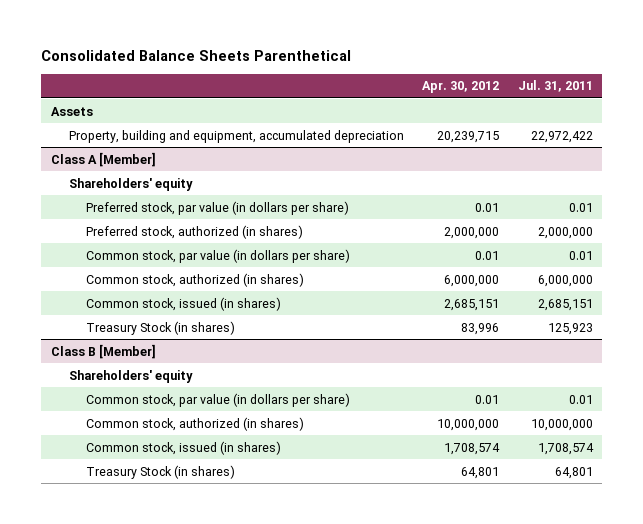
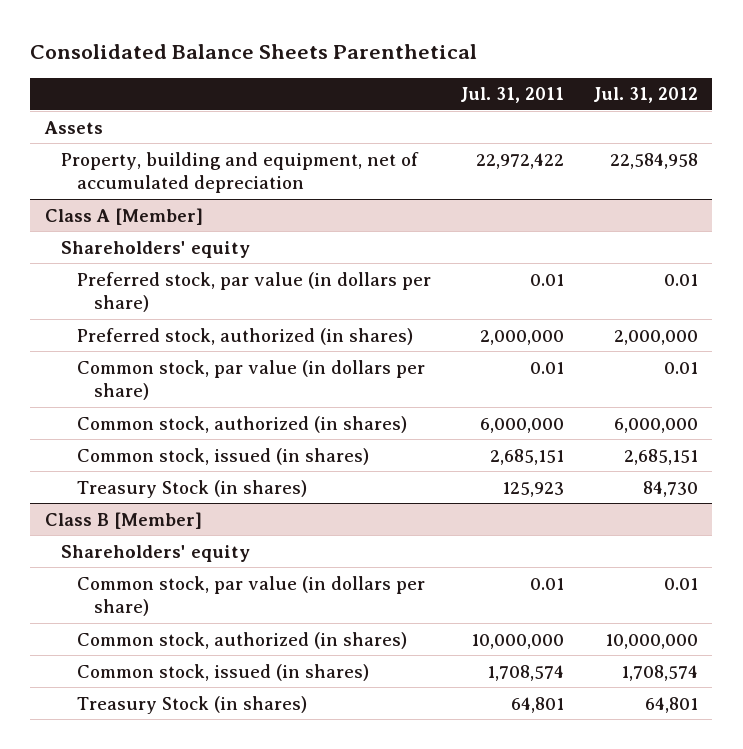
[422,81,500,94] Apr. 30, 2012 -> none
none -> [593,87,699,104] Jul. 31, 2012
[68,129,404,143] Property, building and equipment, accumulated depreciation -> [61,151,420,193] Property, building and equipment, net of accumulated depreciation

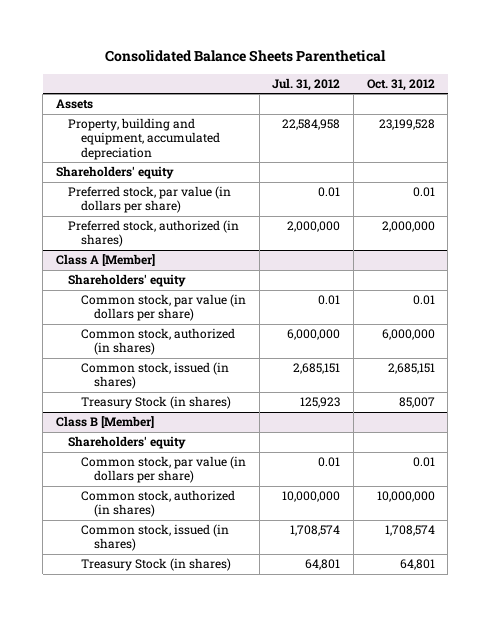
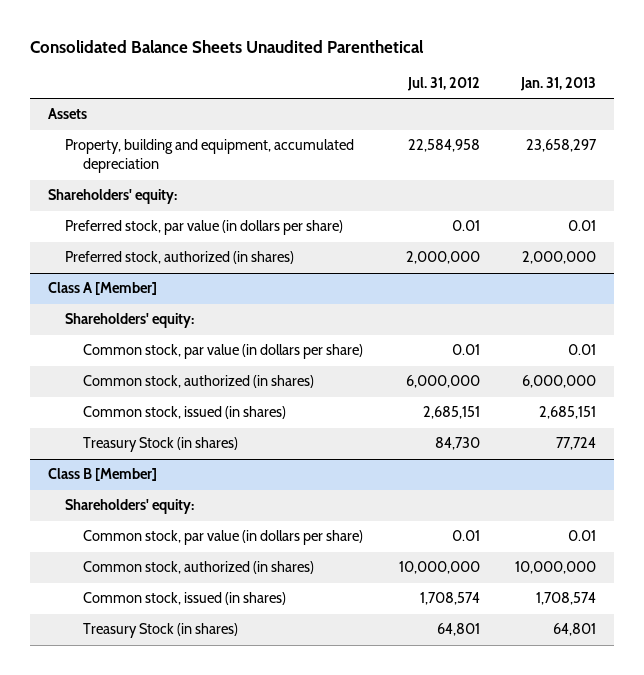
[105,50,387,63] Consolidated Balance Sheets Parenthetical -> [29,39,424,53] Consolidated Balance Sheets Unaudited Parenthetical
[366,78,435,91] Oct. 31, 2012 -> none
none -> [519,76,596,91] Jan. 31, 2013
[55,166,174,180] Shareholders' equity -> [47,189,177,205] Shareholders' equity:
[68,274,187,288] Shareholders' equity -> [65,313,195,329] Shareholders' equity:
[300,397,341,409] 125,923 -> [434,437,480,451] 84,730
[68,436,187,450] Shareholders' equity -> [65,499,195,515] Shareholders' equity:

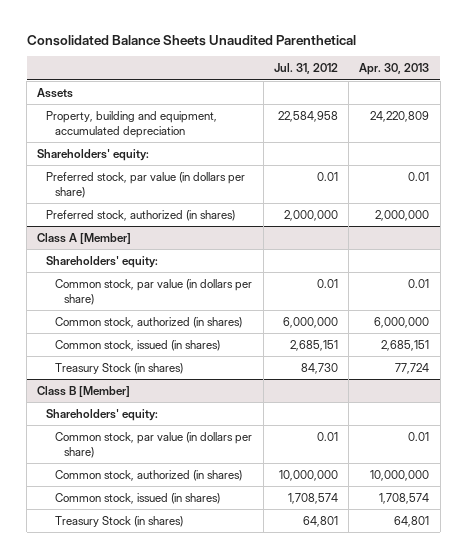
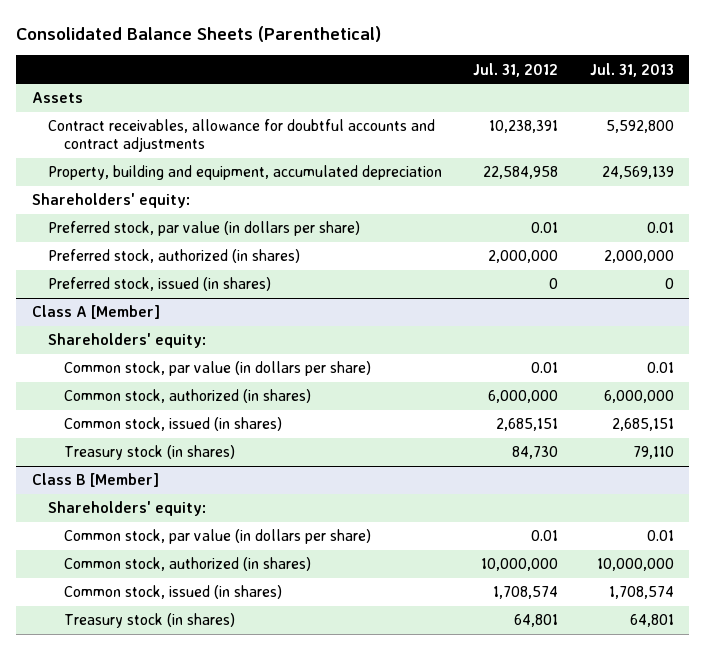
[26,34,356,46] Consolidated Balance Sheets Unaudited Parenthetical -> [15,25,381,42] Consolidated Balance Sheets (Parenthetical)
[359,63,430,76] Apr. 30, 2013 -> none
none -> [589,62,674,77] Jul. 31, 2013
none -> [47,119,435,153] Contract receivables, allowance for doubtful accounts and contract adjustments
none -> [47,277,271,292] Preferred stock, issued (in shares)
[55,362,184,374] Treasury Stock (in shares) -> [63,445,235,461] Treasury stock (in shares)
[55,515,184,527] Treasury Stock (in shares) -> [63,613,235,629] Treasury stock (in shares)

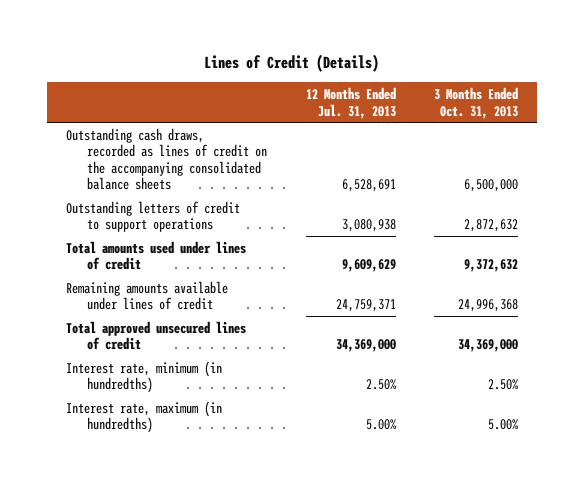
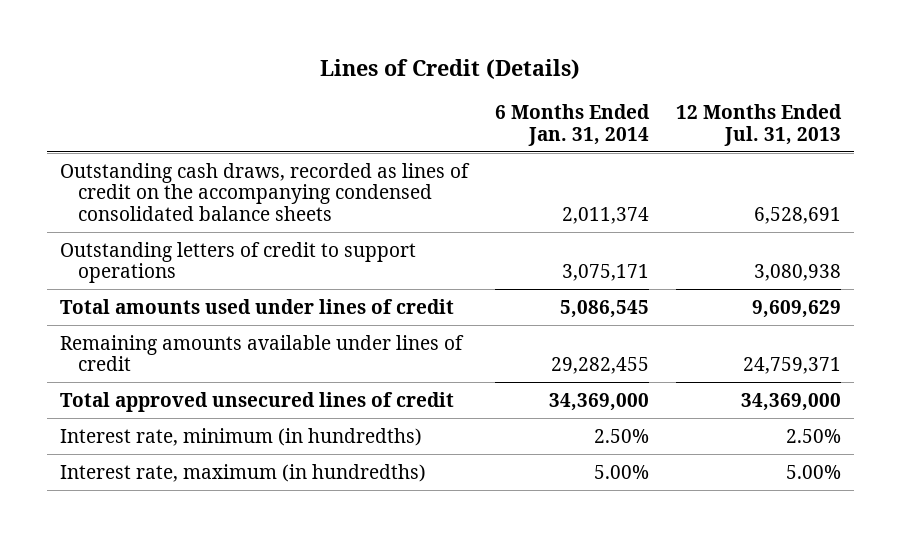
[434,87,519,119] 3 Months Ended Oct. 31, 2013 -> none
none -> [494,104,650,146] 6 Months Ended Jan. 31, 2014
[65,127,268,191] Outstanding cash draws, recorded as lines of credit on the accompanying consolidated balance sheets -> [59,162,470,221] Outstanding cash draws, recorded as lines of credit on the accompanying condensed consolidated balance sheets

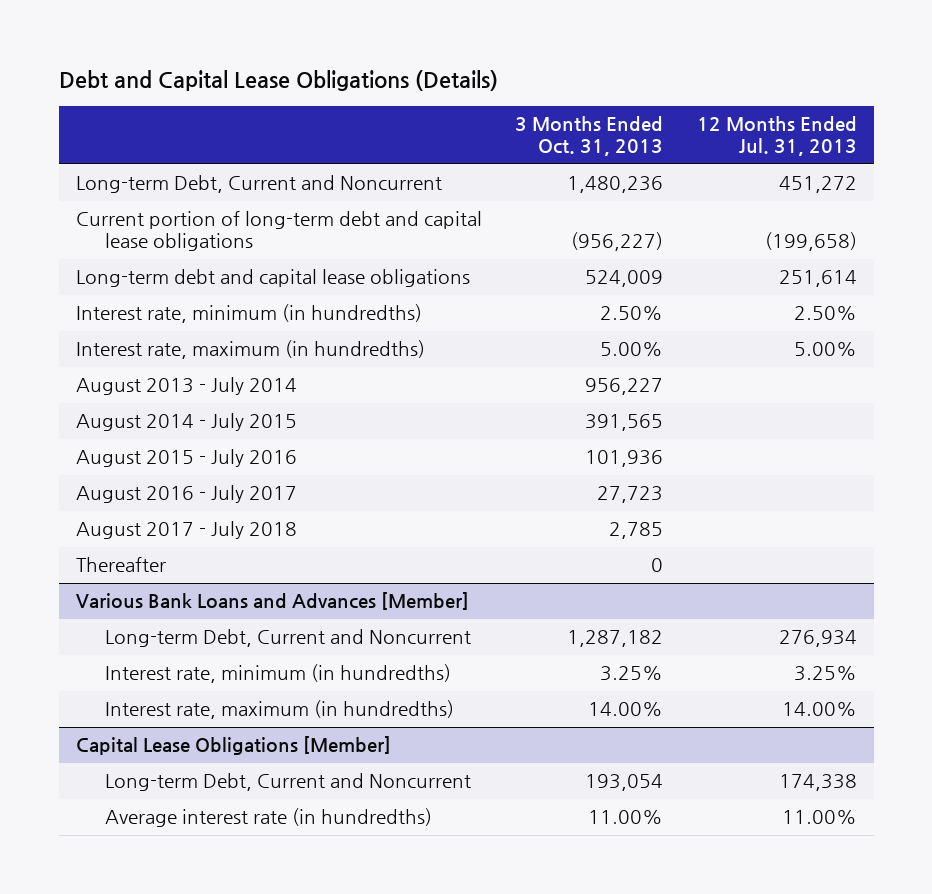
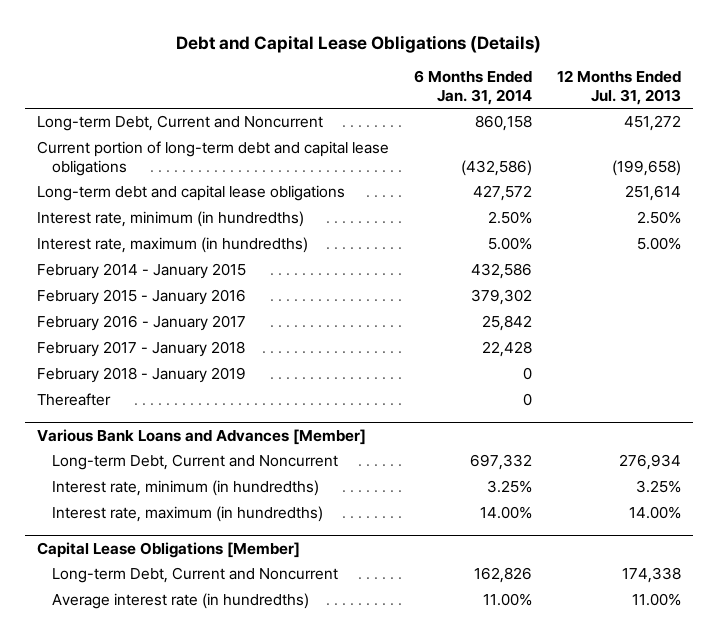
[515,116,664,157] 3 Months Ended Oct. 31, 2013 -> none
none -> [413,70,532,105] 6 Months Ended Jan. 31, 2014
[75,377,297,396] August 2013 - July 2014 -> [37,263,247,280] February 2014 - January 2015
[75,413,297,432] August 2014 - July 2015 -> [37,289,247,306] February 2015 - January 2016
[75,449,297,468] August 2015 - July 2016 -> [37,315,247,332] February 2016 - January 2017
[75,485,297,504] August 2016 - July 2017 -> [37,341,246,358] February 2017 - January 2018
[75,521,297,540] August 2017 - July 2018 -> [37,367,247,384] February 2018 - January 2019

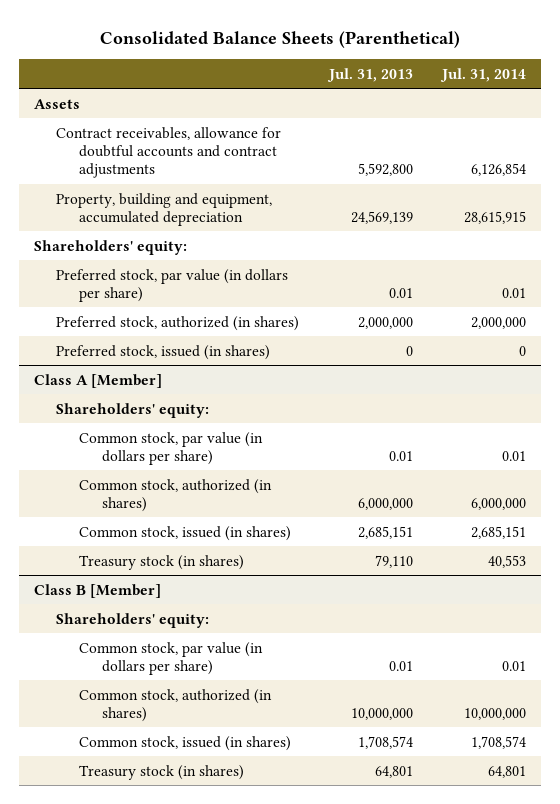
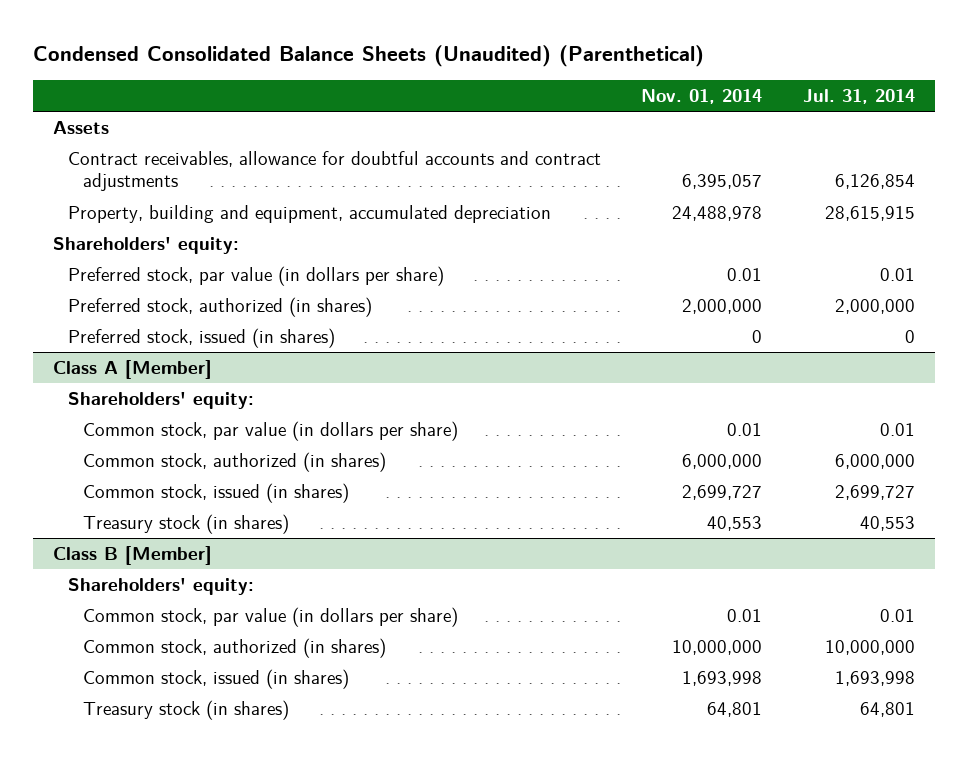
[99,30,460,48] Consolidated Balance Sheets (Parenthetical) -> [32,45,704,68] Condensed Consolidated Balance Sheets (Unaudited) (Parenthetical)
[326,67,413,82] Jul. 31, 2013 -> none
none -> [641,88,763,104] Nov. 01, 2014
[471,525,527,539] 2,685,151 -> [834,485,915,501] 2,699,727
[471,735,527,749] 1,708,574 -> [834,671,915,687] 1,693,998

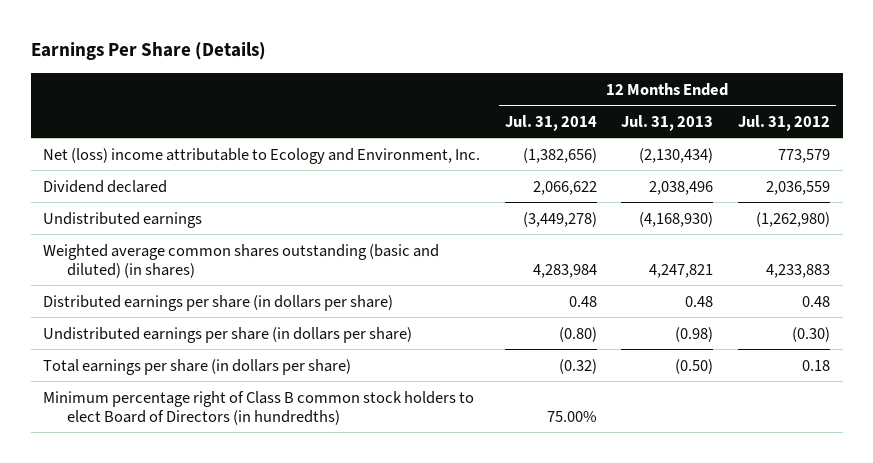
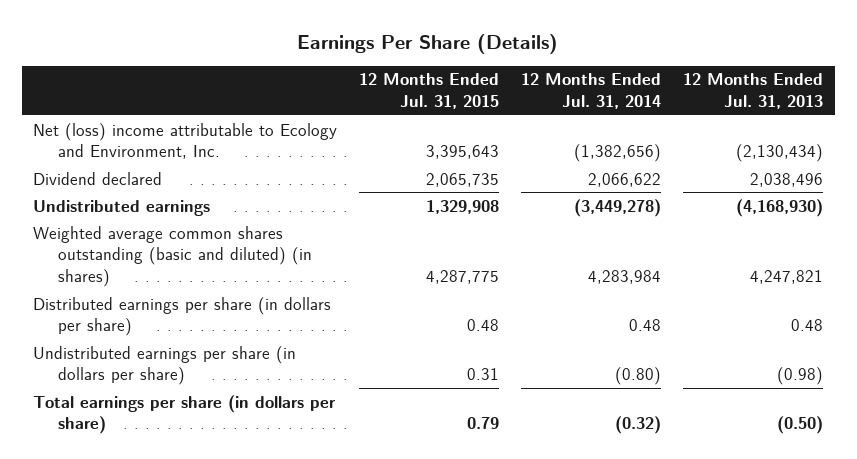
[738,114,831,131] Jul. 31, 2012 -> none
none -> [359,73,500,110] 12 Months Ended Jul. 31, 2015
[42,390,474,425] Minimum percentage right of Class B common stock holders to elect Board of Directors (in hundredths) -> none

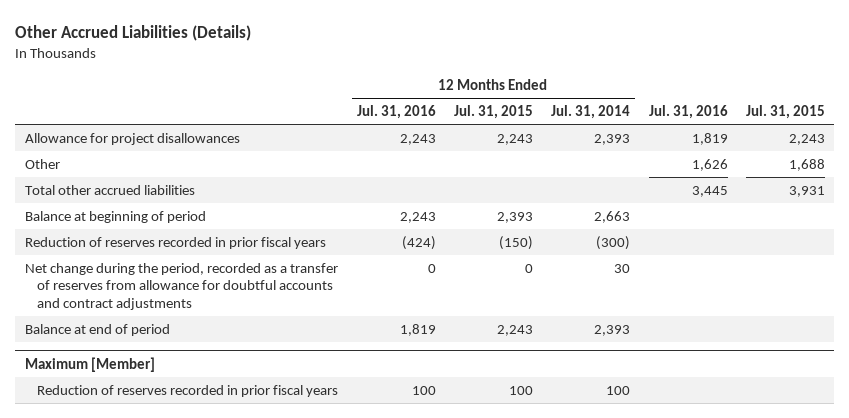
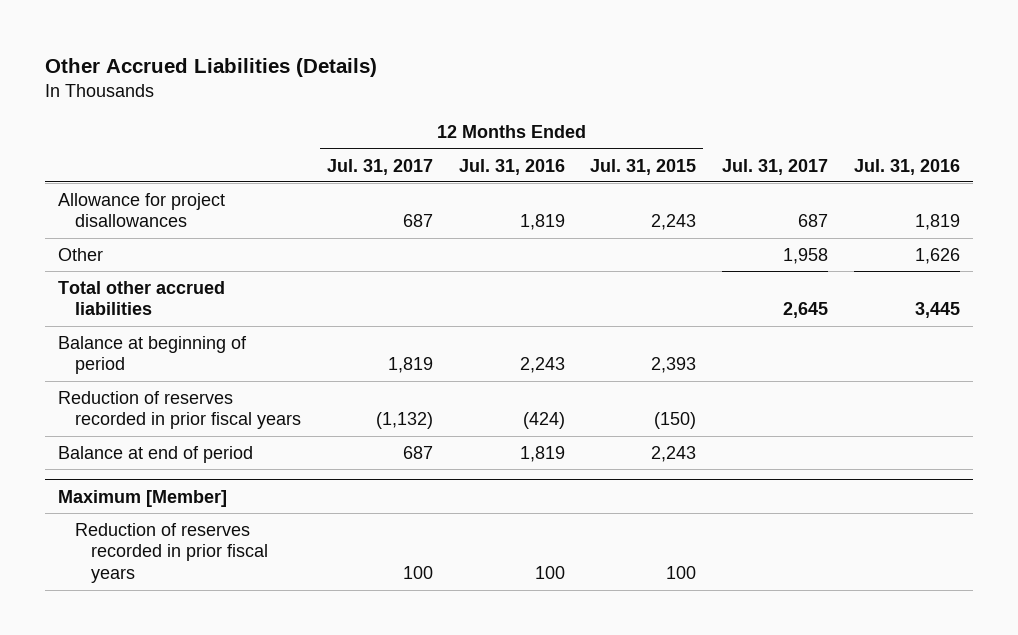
[551,104,631,119] Jul. 31, 2014 -> none
[745,104,825,119] Jul. 31, 2015 -> none
none -> [326,158,433,175] Jul. 31, 2017
none -> [722,158,829,175] Jul. 31, 2017
[399,133,436,145] 2,243 -> [519,214,565,231] 1,819
[24,262,338,311] Net change during the period, recorded as a transfer of reserves from allowance for doubtful accounts and contract adjustments -> none

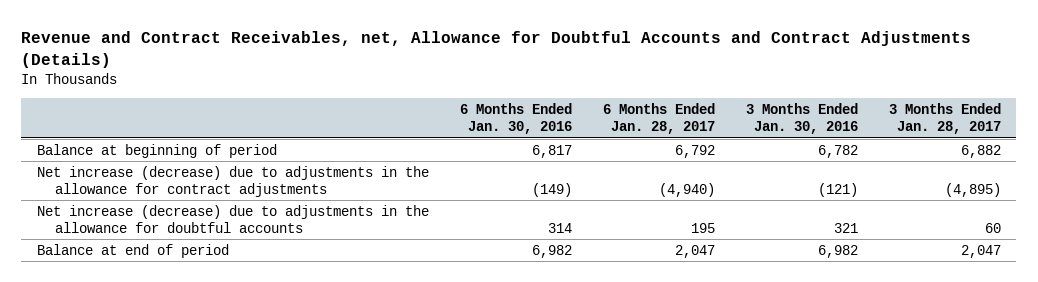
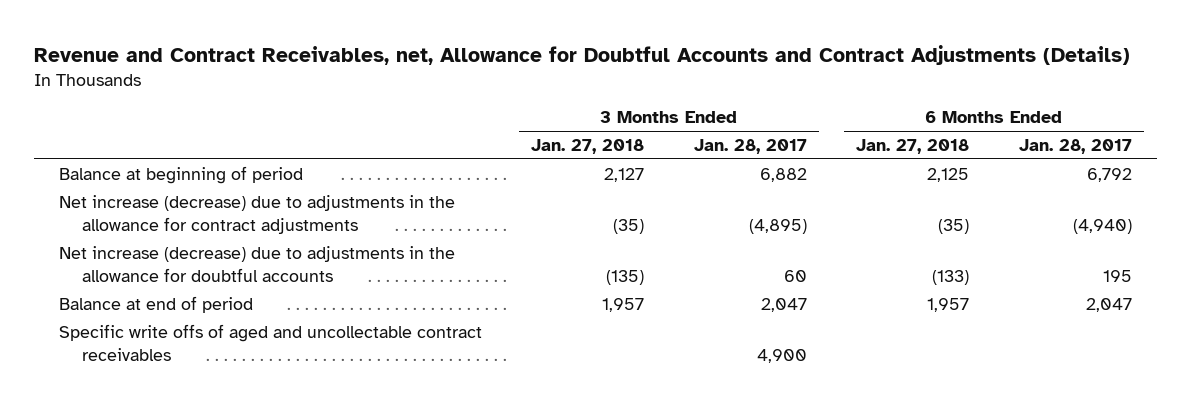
[459,102,572,135] 6 Months Ended Jan. 30, 2016 -> none
[745,102,858,135] 3 Months Ended Jan. 30, 2016 -> none
none -> [531,139,645,155] Jan. 27, 2018
none -> [856,139,970,155] Jan. 27, 2018
none -> [58,323,482,361] Specific write offs of aged and uncollectable contract receivables

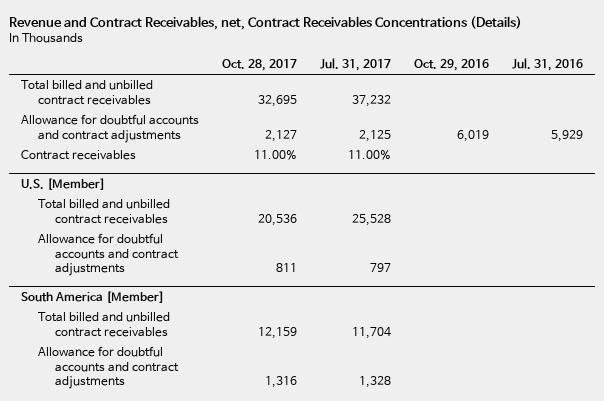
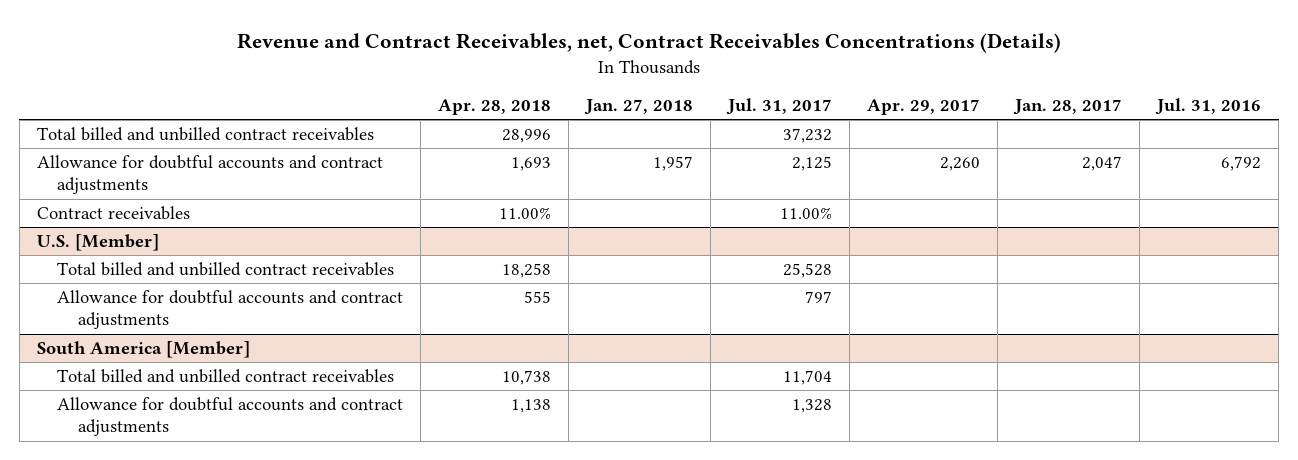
[222,58,298,71] Oct. 28, 2017 -> none
[414,58,490,71] Oct. 29, 2016 -> none
none -> [438,99,552,116] Apr. 28, 2018
none -> [584,99,694,116] Jan. 27, 2018
none -> [867,99,981,116] Apr. 29, 2017
none -> [1013,99,1123,116] Jan. 28, 2017
[551,129,584,142] 5,929 -> [1221,156,1262,172] 6,792

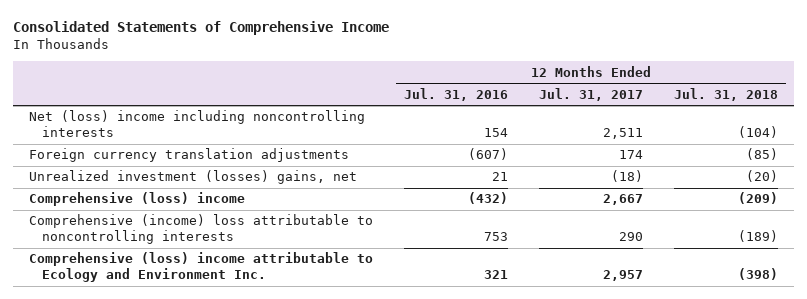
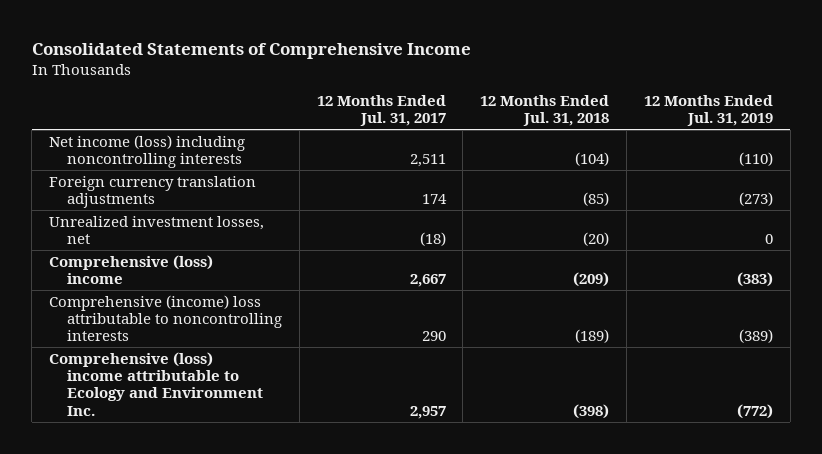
[403,87,508,101] Jul. 31, 2016 -> none
none -> [643,95,773,127] 12 Months Ended Jul. 31, 2019
[28,110,365,138] Net (loss) income including noncontrolling interests -> [48,134,245,168] Net income (loss) including noncontrolling interests
[28,170,357,185] Unrealized investment (losses) gains, net -> [48,215,264,244] Unrealized investment losses, net

